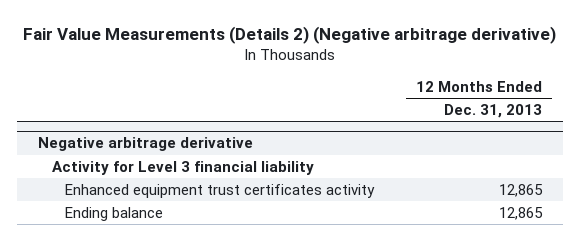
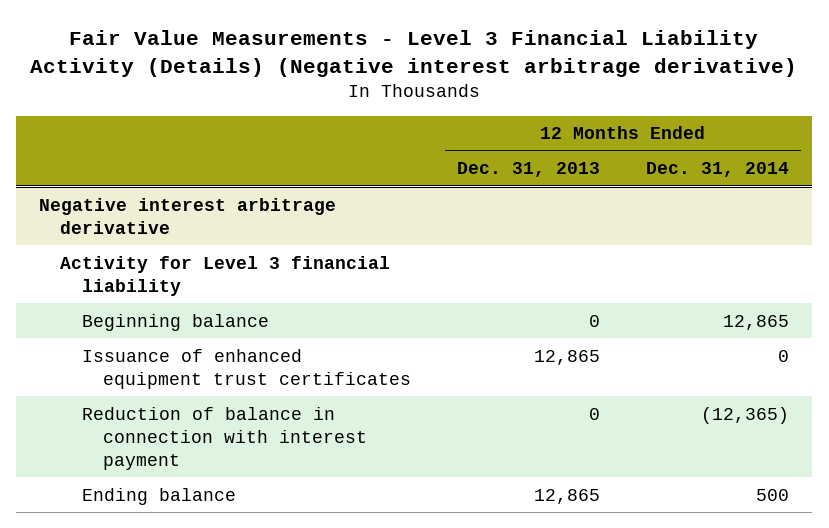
[23,26,557,45] Fair Value Measurements (Details 2) (Negative arbitrage derivative) -> [30,29,798,77] Fair Value Measurements - Level 3 Financial Liability Activity (Details) (Negative interest arbitrage derivative)
none -> [646,162,790,178] Dec. 31, 2014
[38,137,254,152] Negative arbitrage derivative -> [39,197,337,234] Negative interest arbitrage derivative
none -> [81,313,269,331] Beginning balance
[65,183,376,198] Enhanced equipment trust certificates activity -> [81,348,411,389] Issuance of enhanced equipment trust certificates
none -> [81,406,367,470] Reduction of balance in connection with interest payment

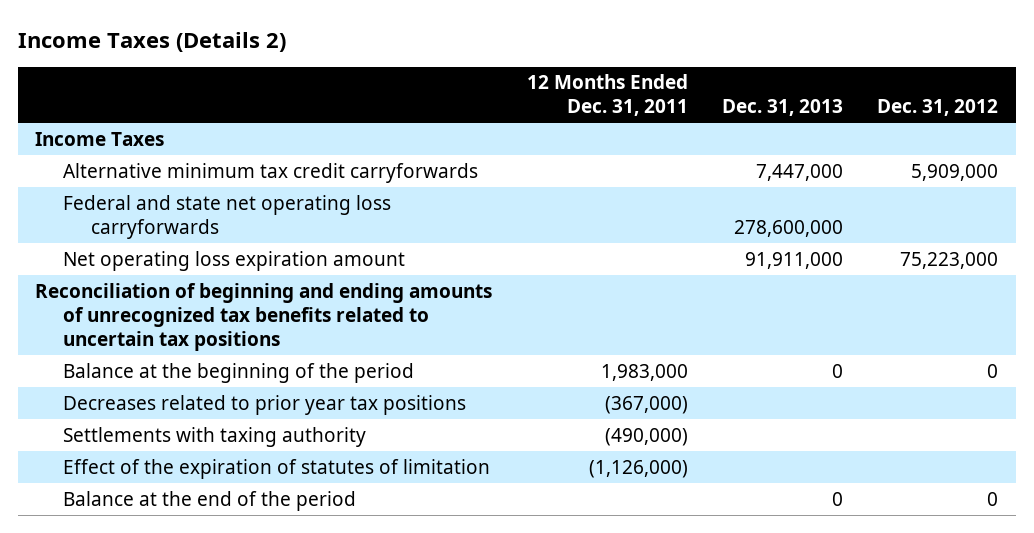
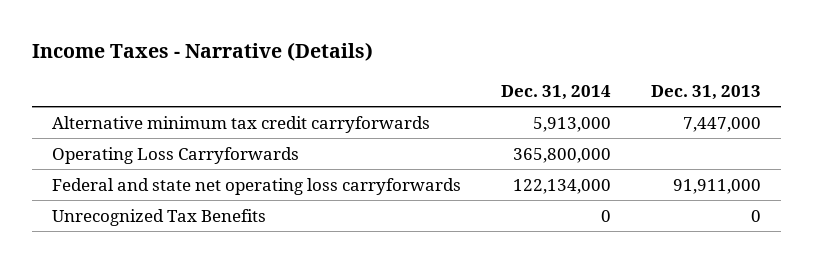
[17,31,286,52] Income Taxes (Details 2) -> [32,42,374,62] Income Taxes - Narrative (Details)
[526,74,688,117] 12 Months Ended Dec. 31, 2011 -> none
[877,99,999,117] Dec. 31, 2012 -> none
none -> [500,84,611,100] Dec. 31, 2014
[35,131,165,146] Income Taxes -> none
[63,250,406,271] Net operating loss expiration amount -> none
[35,282,493,352] Reconciliation of beginning and ending amounts of unrecognized tax benefits related to uncertain tax positions -> none
[63,394,467,415] Decreases related to prior year tax positions -> none
[63,426,367,447] Settlements with taxing authority -> none
[63,458,491,479] Effect of the expiration of statutes of limitation -> none
[63,490,357,511] Balance at the end of the period -> none
none -> [52,146,300,164] Operating Loss Carryforwards
[734,219,844,237] 278,600,000 -> [672,178,761,194] 91,911,000
[63,362,415,383] Balance at the beginning of the period -> [52,208,267,226] Unrecognized Tax Benefits

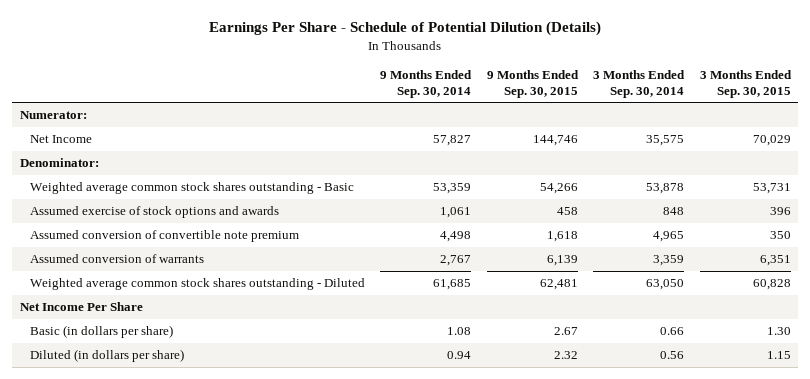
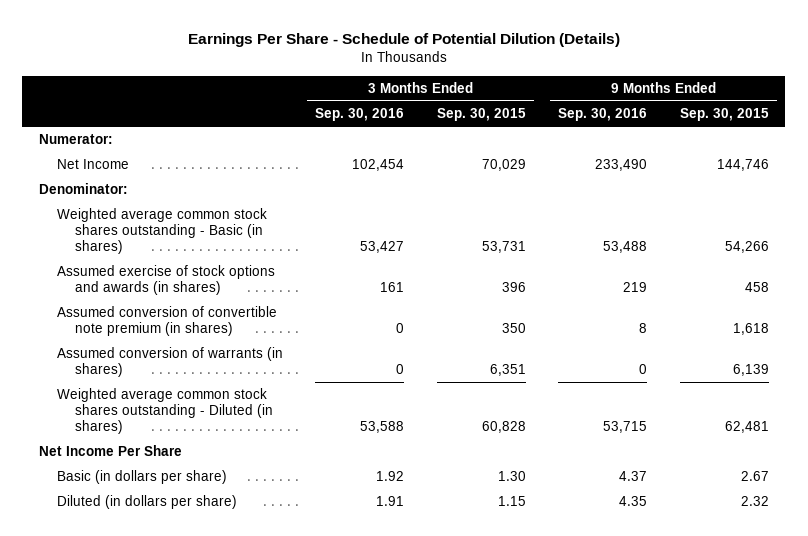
[380,69,473,98] 9 Months Ended Sep. 30, 2014 -> none
[593,69,686,98] 3 Months Ended Sep. 30, 2014 -> none
none -> [315,108,405,122] Sep. 30, 2016
none -> [558,108,648,122] Sep. 30, 2016
[29,182,354,195] Weighted average common stock shares outstanding - Basic -> [56,208,267,254] Weighted average common stock shares outstanding - Basic (in shares)
[29,206,279,219] Assumed exercise of stock options and awards -> [56,265,275,296] Assumed exercise of stock options and awards (in shares)
[29,230,299,243] Assumed conversion of convertible note premium -> [56,306,277,337] Assumed conversion of convertible note premium (in shares)
[29,254,204,264] Assumed conversion of warrants -> [56,347,283,378] Assumed conversion of warrants (in shares)
[29,278,365,291] Weighted average common stock shares outstanding - Diluted -> [56,388,274,434] Weighted average common stock shares outstanding - Diluted (in shares)

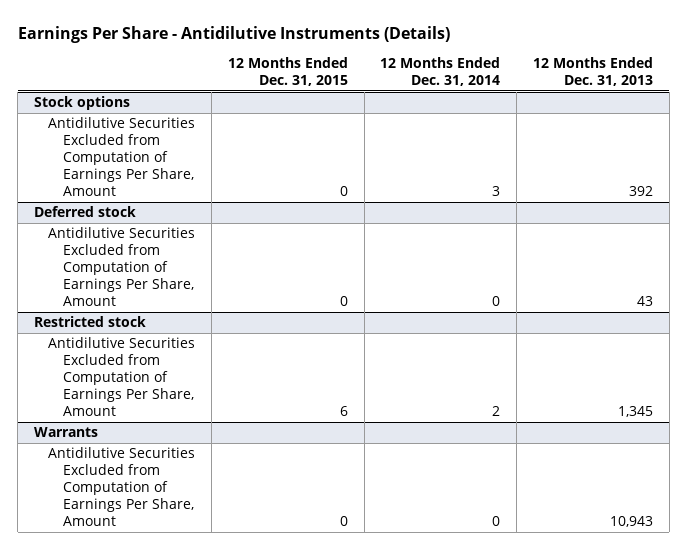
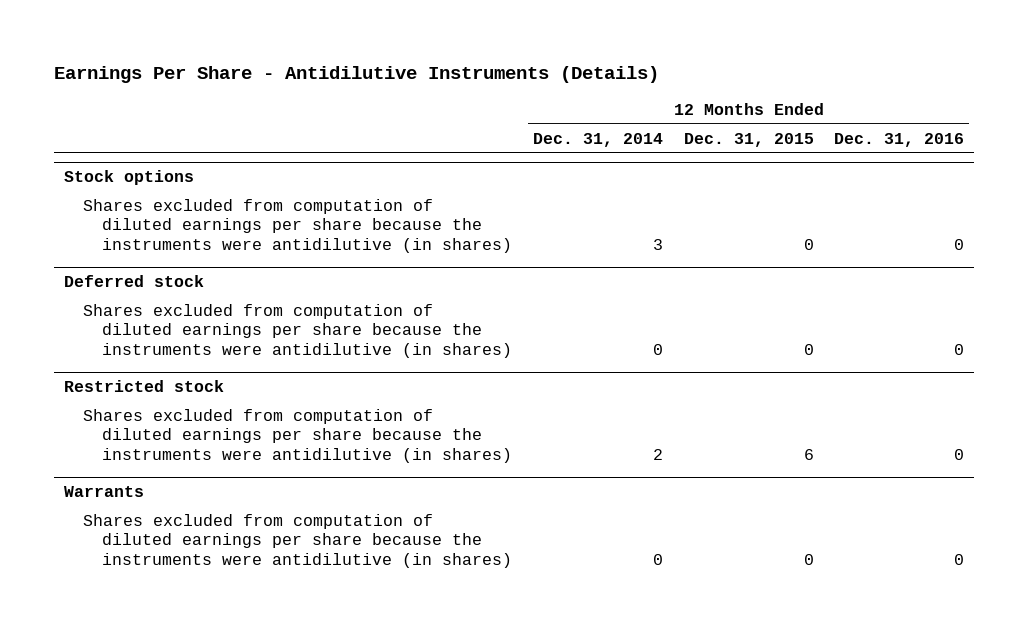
[532,57,653,87] 12 Months Ended Dec. 31, 2013 -> none
none -> [834,132,965,147] Dec. 31, 2016
[48,117,196,197] Antidilutive Securities Excluded from Computation of Earnings Per Share, Amount -> [83,198,513,253] Shares excluded from computation of diluted earnings per share because the instruments were antidilutive (in shares)
[48,227,196,307] Antidilutive Securities Excluded from Computation of Earnings Per Share, Amount -> [83,303,513,358] Shares excluded from computation of diluted earnings per share because the instruments were antidilutive (in shares)
[48,337,196,417] Antidilutive Securities Excluded from Computation of Earnings Per Share, Amount -> [83,408,513,463] Shares excluded from computation of diluted earnings per share because the instruments were antidilutive (in shares)
[48,447,196,527] Antidilutive Securities Excluded from Computation of Earnings Per Share, Amount -> [83,513,513,568] Shares excluded from computation of diluted earnings per share because the instruments were antidilutive (in shares)

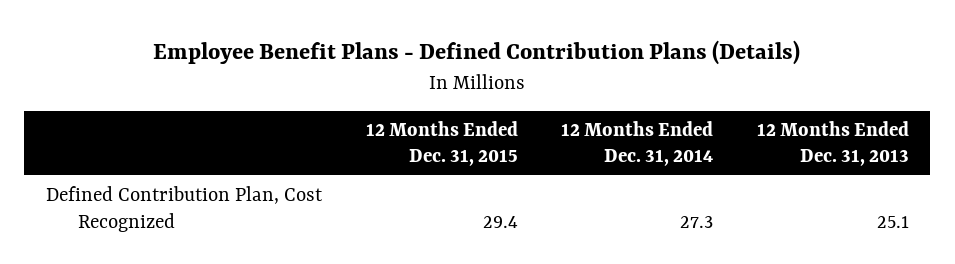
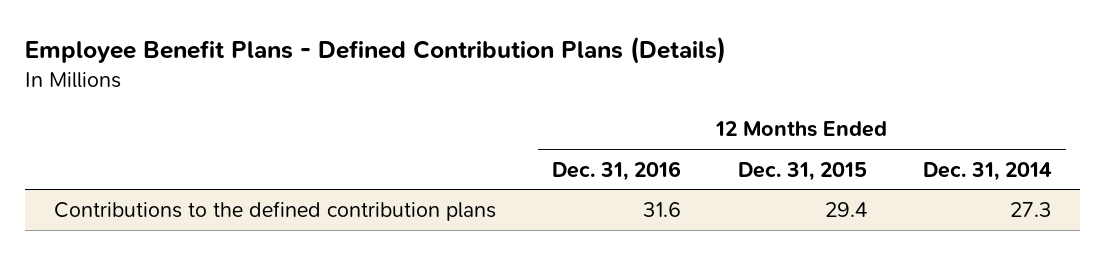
[756,120,909,167] 12 Months Ended Dec. 31, 2013 -> none
none -> [552,160,682,181] Dec. 31, 2016
[46,185,324,232] Defined Contribution Plan, Cost Recognized -> [53,201,496,222] Contributions to the defined contribution plans

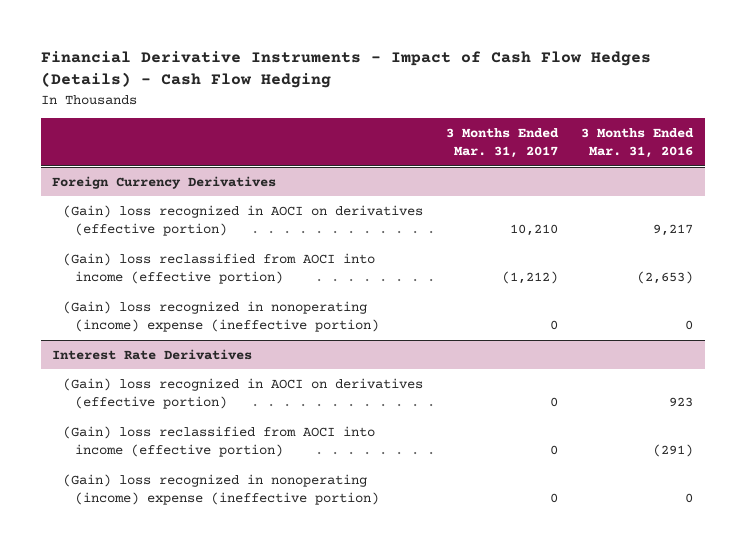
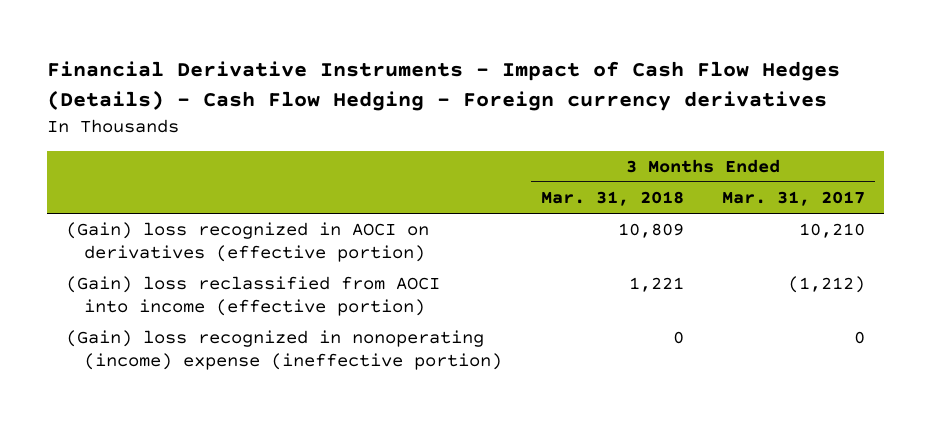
[40,51,651,89] Financial Derivative Instruments - Impact of Cash Flow Hedges (Details) - Cash Flow Hedging -> [46,61,840,111] Financial Derivative Instruments - Impact of Cash Flow Hedges (Details) - Cash Flow Hedging - Foreign currency derivatives
[581,127,695,158] 3 Months Ended Mar. 31, 2016 -> none
none -> [540,191,684,207] Mar. 31, 2018
[51,175,276,189] Foreign Currency Derivatives -> none
[51,348,252,360] Interest Rate Derivatives -> none
[63,377,424,410] (Gain) loss recognized in AOCI on derivatives (effective portion) -> none
[63,425,376,458] (Gain) loss reclassified from AOCI into income (effective portion) -> none
[63,473,379,506] (Gain) loss recognized in nonoperating (income) expense (ineffective portion) -> none

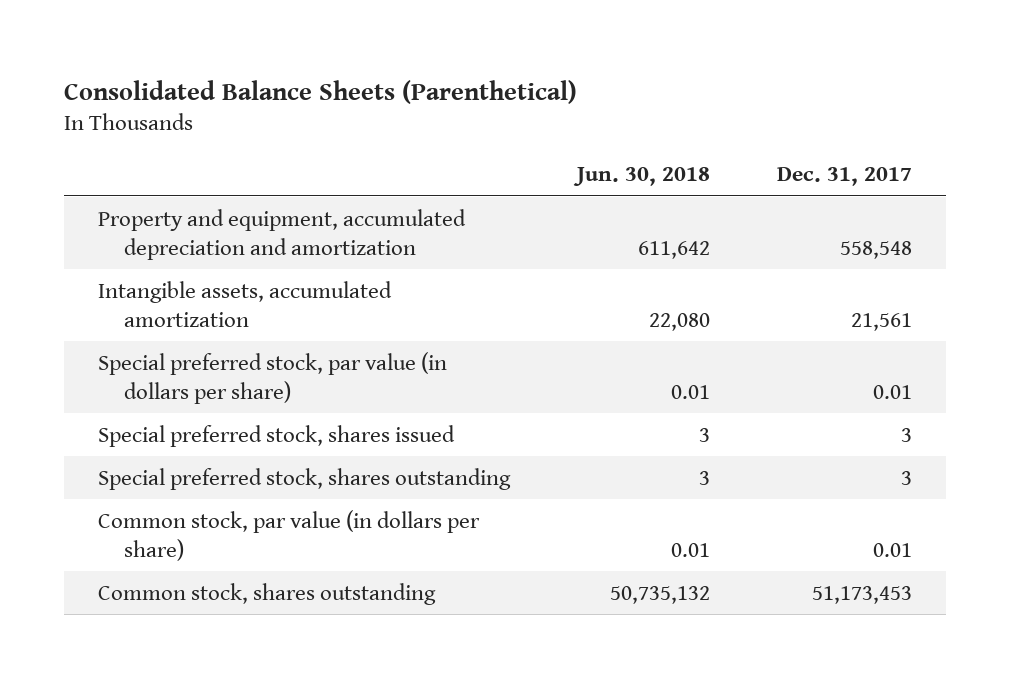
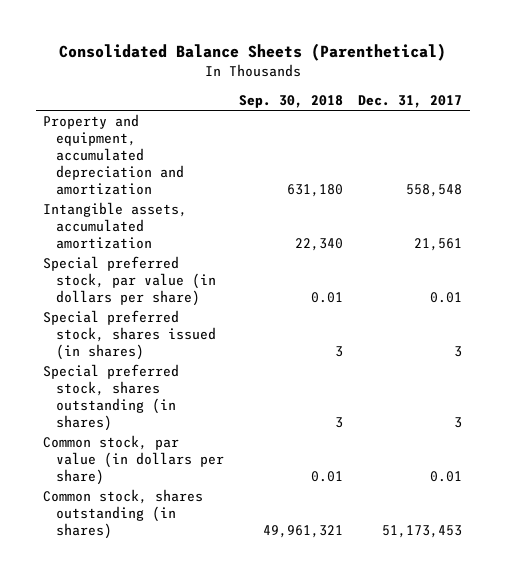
[573,167,711,187] Jun. 30, 2018 -> none
none -> [238,94,343,108] Sep. 30, 2018
[97,424,455,447] Special preferred stock, shares issued -> [43,310,216,361] Special preferred stock, shares issued (in shares)
[97,467,511,490] Special preferred stock, shares outstanding -> [43,364,180,431] Special preferred stock, shares outstanding (in shares)
[97,582,436,605] Common stock, shares outstanding -> [43,489,204,540] Common stock, shares outstanding (in shares)

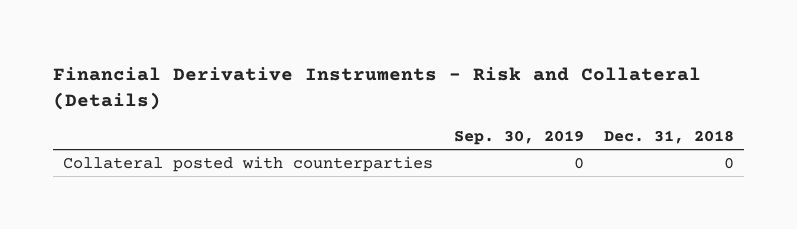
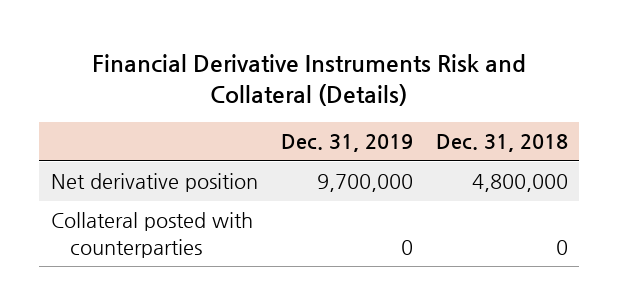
[53,66,702,111] Financial Derivative Instruments - Risk and Collateral (Details) -> [92,53,527,106] Financial Derivative Instruments Risk and Collateral (Details)
[453,130,584,146] Sep. 30, 2019 -> none
none -> [280,134,413,153] Dec. 31, 2019
none -> [50,173,258,193] Net derivative position

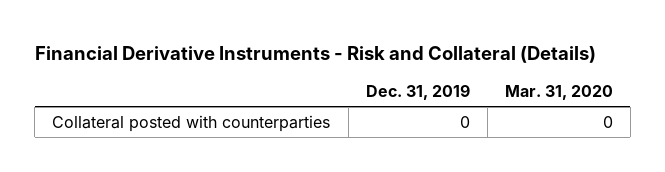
[92,53,527,106] Financial Derivative Instruments Risk and Collateral (Details) -> [34,46,596,64] Financial Derivative Instruments - Risk and Collateral (Details)
[435,134,568,153] Dec. 31, 2018 -> none
none -> [504,85,613,101] Mar. 31, 2020
[50,173,258,193] Net derivative position -> none

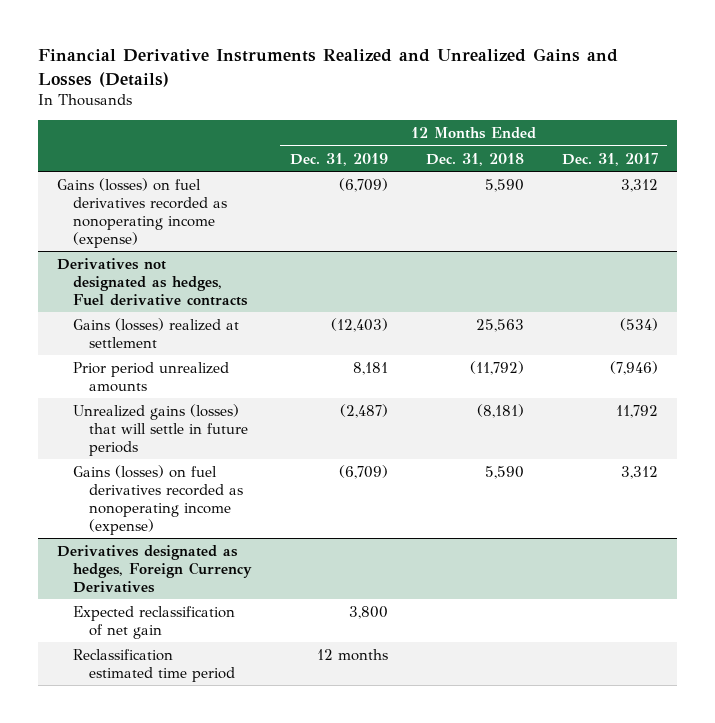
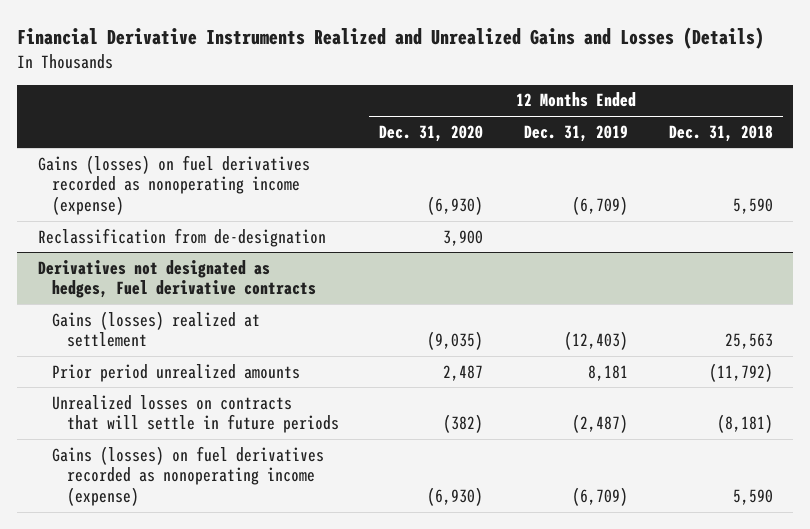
[561,152,658,166] Dec. 31, 2017 -> none
none -> [379,124,484,142] Dec. 31, 2020
none -> [37,227,326,247] Reclassification from de-designation
[72,403,248,456] Unrealized gains (losses) that will settle in future periods -> [52,394,339,434] Unrealized losses on contracts that will settle in future periods
[56,544,252,593] Derivatives designated as hedges, Foreign Currency Derivatives -> none
[72,605,235,639] Expected reclassification of net gain -> none
[72,648,235,682] Reclassification estimated time period -> none

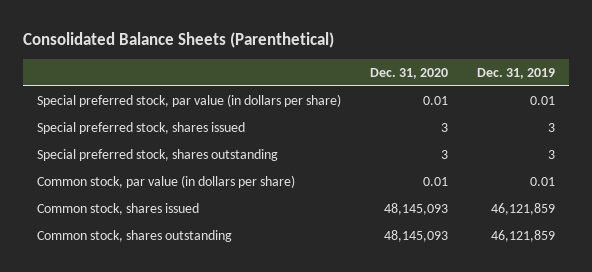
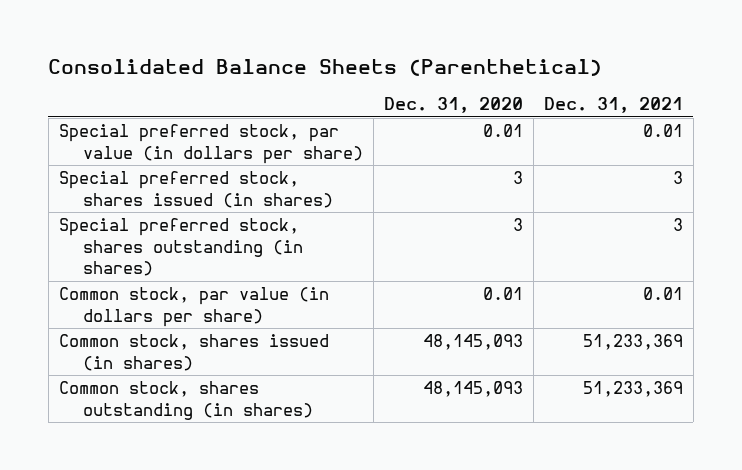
[476,67,555,79] Dec. 31, 2019 -> none
none -> [543,97,683,114] Dec. 31, 2021
[37,122,246,135] Special preferred stock, shares issued -> [58,171,334,208] Special preferred stock, shares issued (in shares)
[37,149,279,162] Special preferred stock, shares outstanding -> [58,218,304,277] Special preferred stock, shares outstanding (in shares)
[37,203,200,216] Common stock, shares issued -> [58,334,329,371] Common stock, shares issued (in shares)
[37,230,233,243] Common stock, shares outstanding -> [58,381,314,420] Common stock, shares outstanding (in shares)

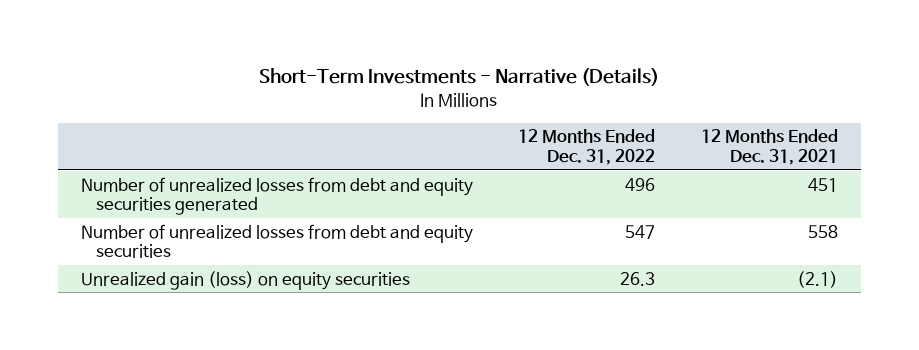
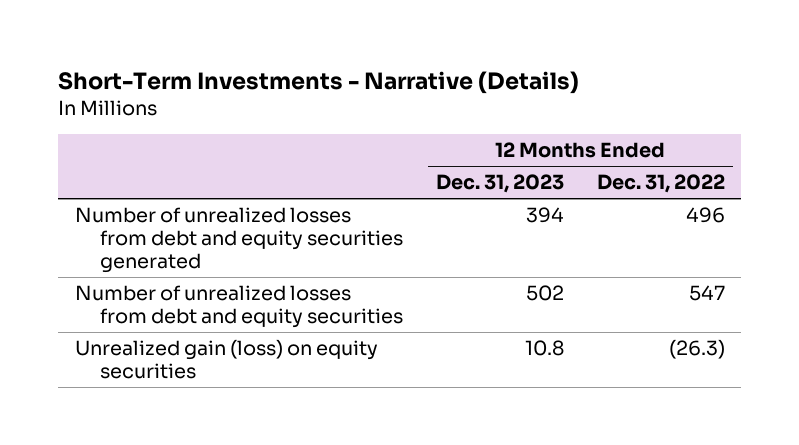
[701,129,839,166] 12 Months Ended Dec. 31, 2021 -> none
none -> [435,174,564,194] Dec. 31, 2023
[620,271,656,286] 26.3 -> [668,339,725,360] (26.3)

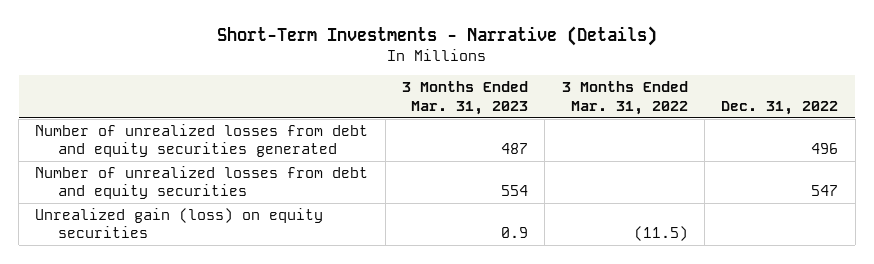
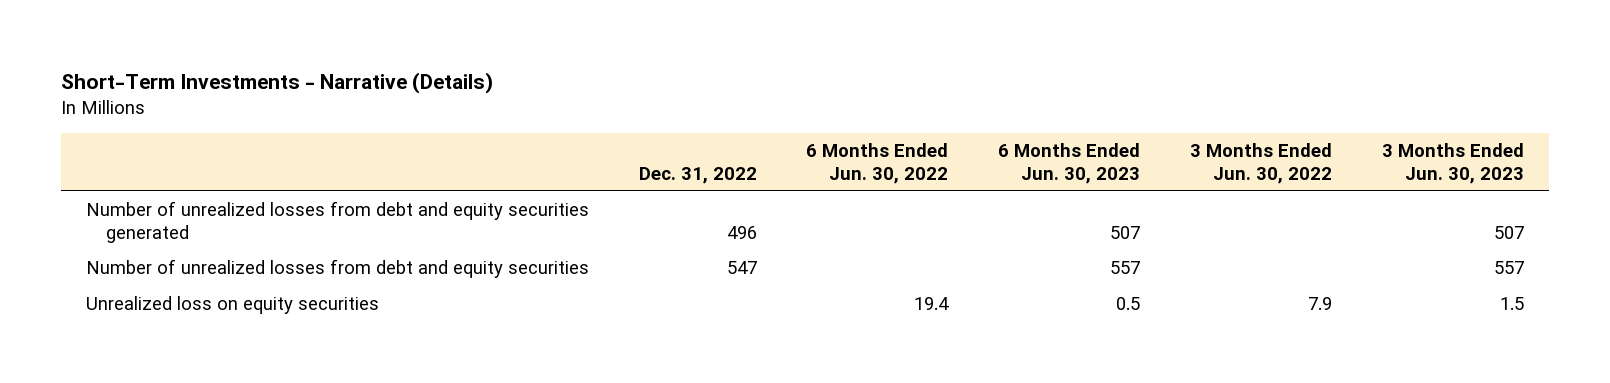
[402,81,529,115] 3 Months Ended Mar. 31, 2023 -> none
[561,81,688,115] 3 Months Ended Mar. 31, 2022 -> none
none -> [806,142,949,184] 6 Months Ended Jun. 30, 2022
none -> [998,142,1141,184] 6 Months Ended Jun. 30, 2023
none -> [1189,142,1332,184] 3 Months Ended Jun. 30, 2022
none -> [1381,142,1524,184] 3 Months Ended Jun. 30, 2023
[35,208,324,239] Unrealized gain (loss) on equity securities -> [85,296,379,315] Unrealized loss on equity securities

